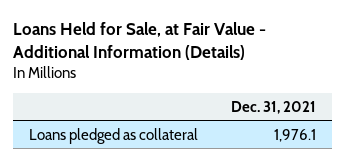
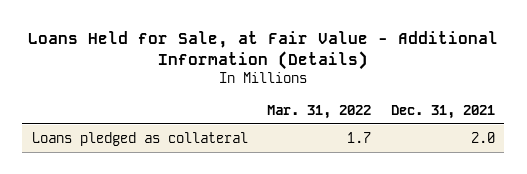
none -> [267,105,372,120] Mar. 31, 2022
[273,128,316,142] 1,976.1 -> [470,132,495,144] 2.0

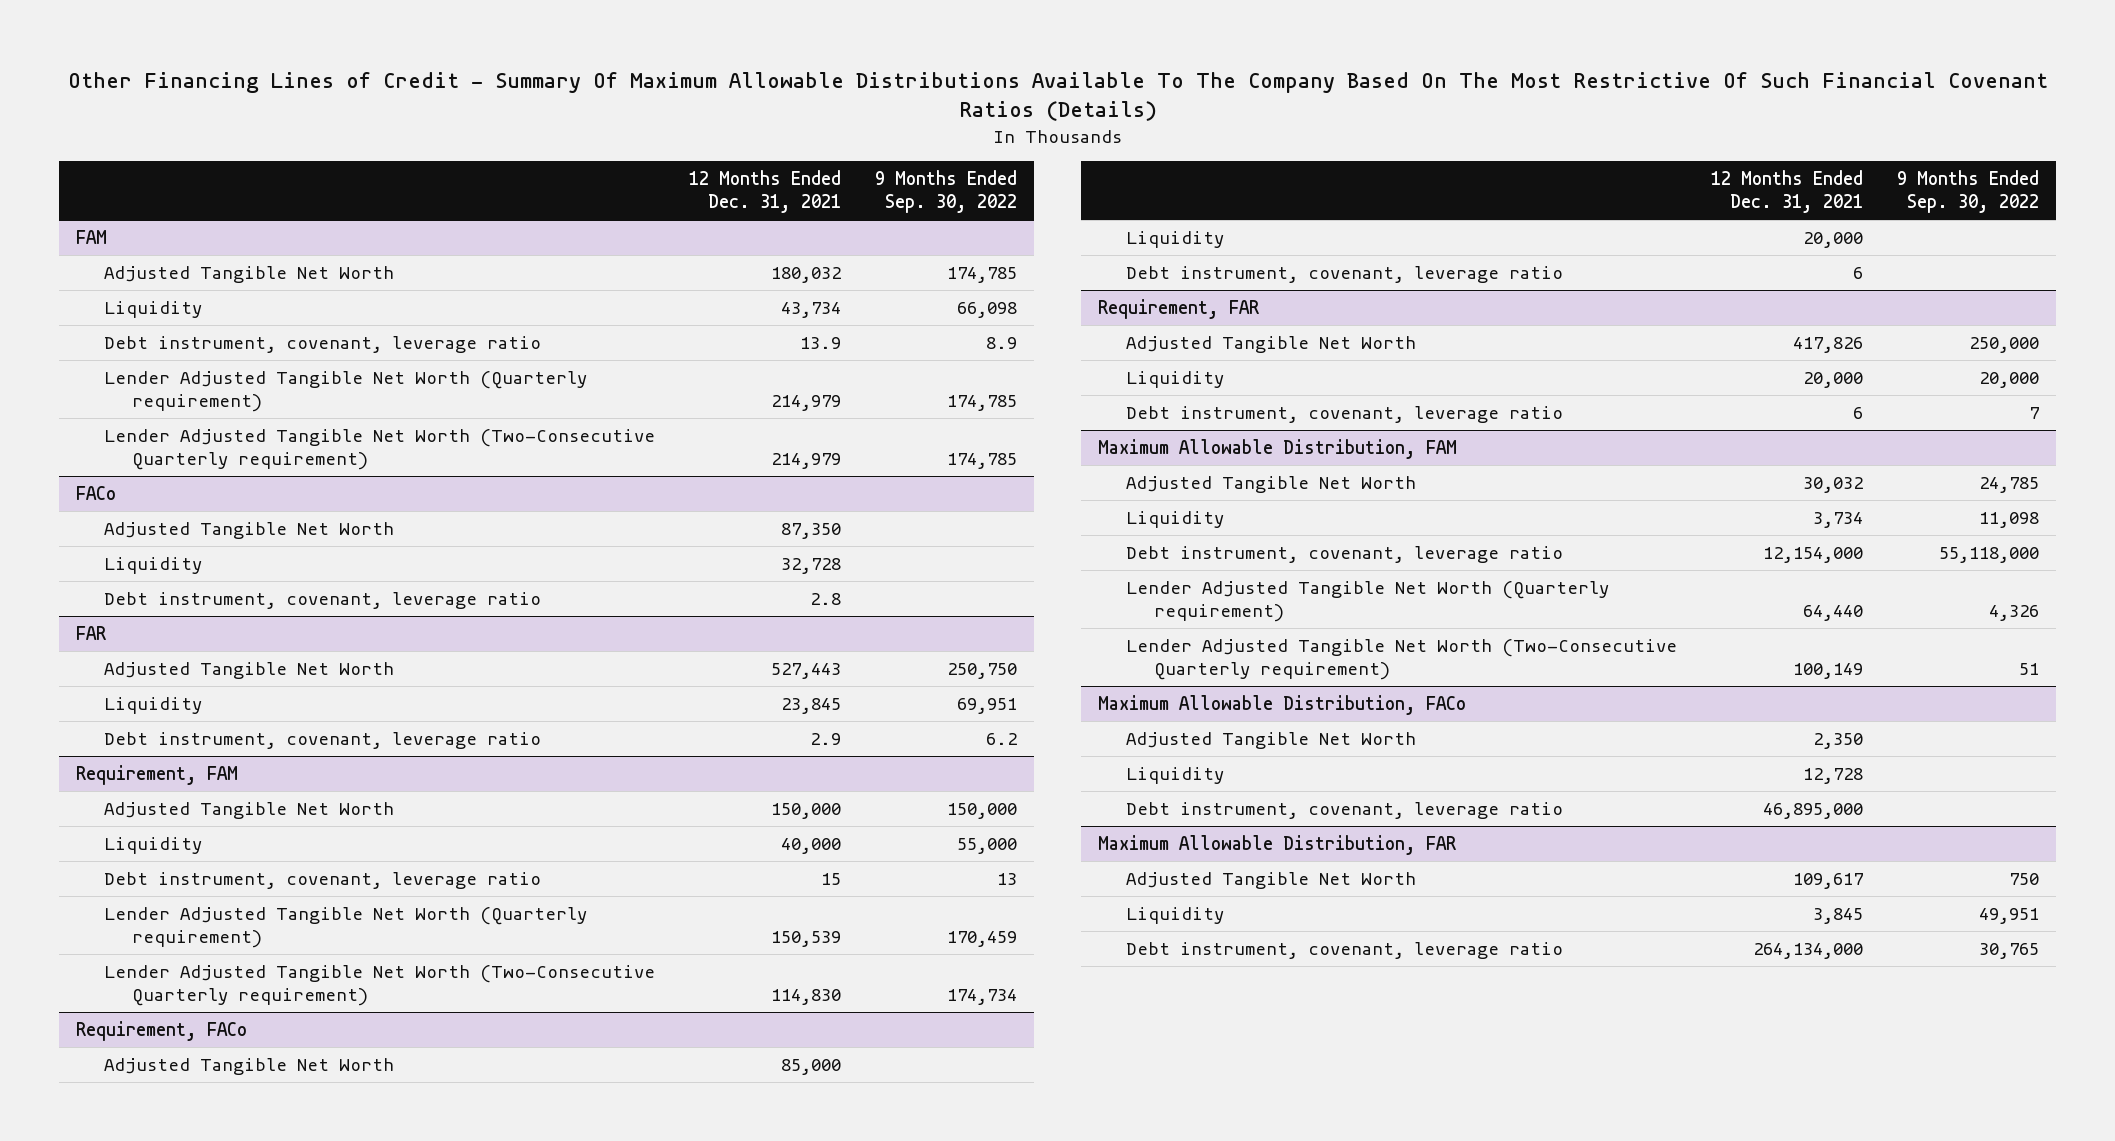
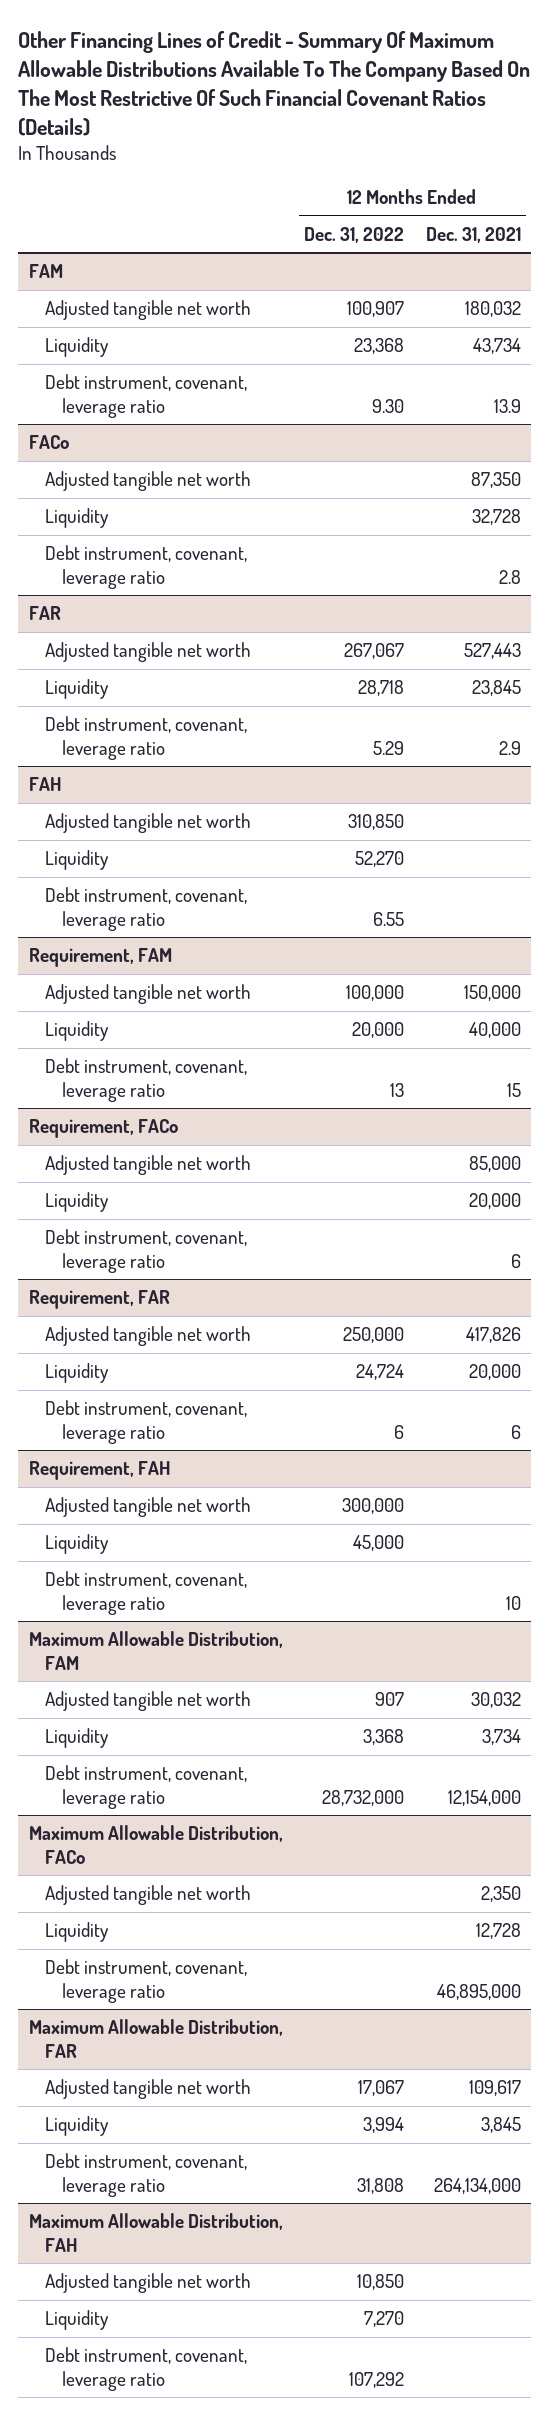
[875,170,1018,214] 9 Months Ended Sep. 30, 2022 -> none
none -> [304,226,405,243] Dec. 31, 2022
[104,265,395,283] Adjusted Tangible Net Worth -> [45,300,252,321] Adjusted tangible net worth
[104,370,588,412] Lender Adjusted Tangible Net Worth (Quarterly requirement) -> none
[104,428,656,470] Lender Adjusted Tangible Net Worth (Two-Consecutive Quarterly requirement) -> none
[104,521,395,539] Adjusted Tangible Net Worth -> [45,471,252,492] Adjusted tangible net worth
[104,661,395,679] Adjusted Tangible Net Worth -> [45,642,252,663] Adjusted tangible net worth
none -> [29,777,63,792] FAH
none -> [45,813,252,834] Adjusted tangible net worth
none -> [45,850,110,871] Liquidity
none -> [45,887,248,931] Debt instrument, covenant, leverage ratio
[104,801,395,819] Adjusted Tangible Net Worth -> [45,984,252,1005] Adjusted tangible net worth
[104,906,588,948] Lender Adjusted Tangible Net Worth (Quarterly requirement) -> none
[104,964,656,1006] Lender Adjusted Tangible Net Worth (Two-Consecutive Quarterly requirement) -> none
[104,1057,395,1075] Adjusted Tangible Net Worth -> [45,1155,252,1176] Adjusted tangible net worth
[1125,335,1416,353] Adjusted Tangible Net Worth -> [45,1326,252,1347] Adjusted tangible net worth
none -> [29,1461,172,1481] Requirement, FAH
none -> [45,1497,252,1518] Adjusted tangible net worth
none -> [45,1534,110,1555] Liquidity
none -> [45,1571,248,1615] Debt instrument, covenant, leverage ratio
[1125,475,1416,493] Adjusted Tangible Net Worth -> [45,1691,252,1712] Adjusted tangible net worth
[1125,580,1609,622] Lender Adjusted Tangible Net Worth (Quarterly requirement) -> none
[1125,638,1677,680] Lender Adjusted Tangible Net Worth (Two-Consecutive Quarterly requirement) -> none
[1125,731,1416,749] Adjusted Tangible Net Worth -> [45,1885,252,1906] Adjusted tangible net worth
[1125,871,1416,889] Adjusted Tangible Net Worth -> [45,2079,252,2100] Adjusted tangible net worth
none -> [29,2213,284,2252] Maximum Allowable Distribution, FAH
none -> [45,2273,252,2294] Adjusted tangible net worth
none -> [45,2310,110,2331] Liquidity
none -> [45,2347,248,2391] Debt instrument, covenant, leverage ratio

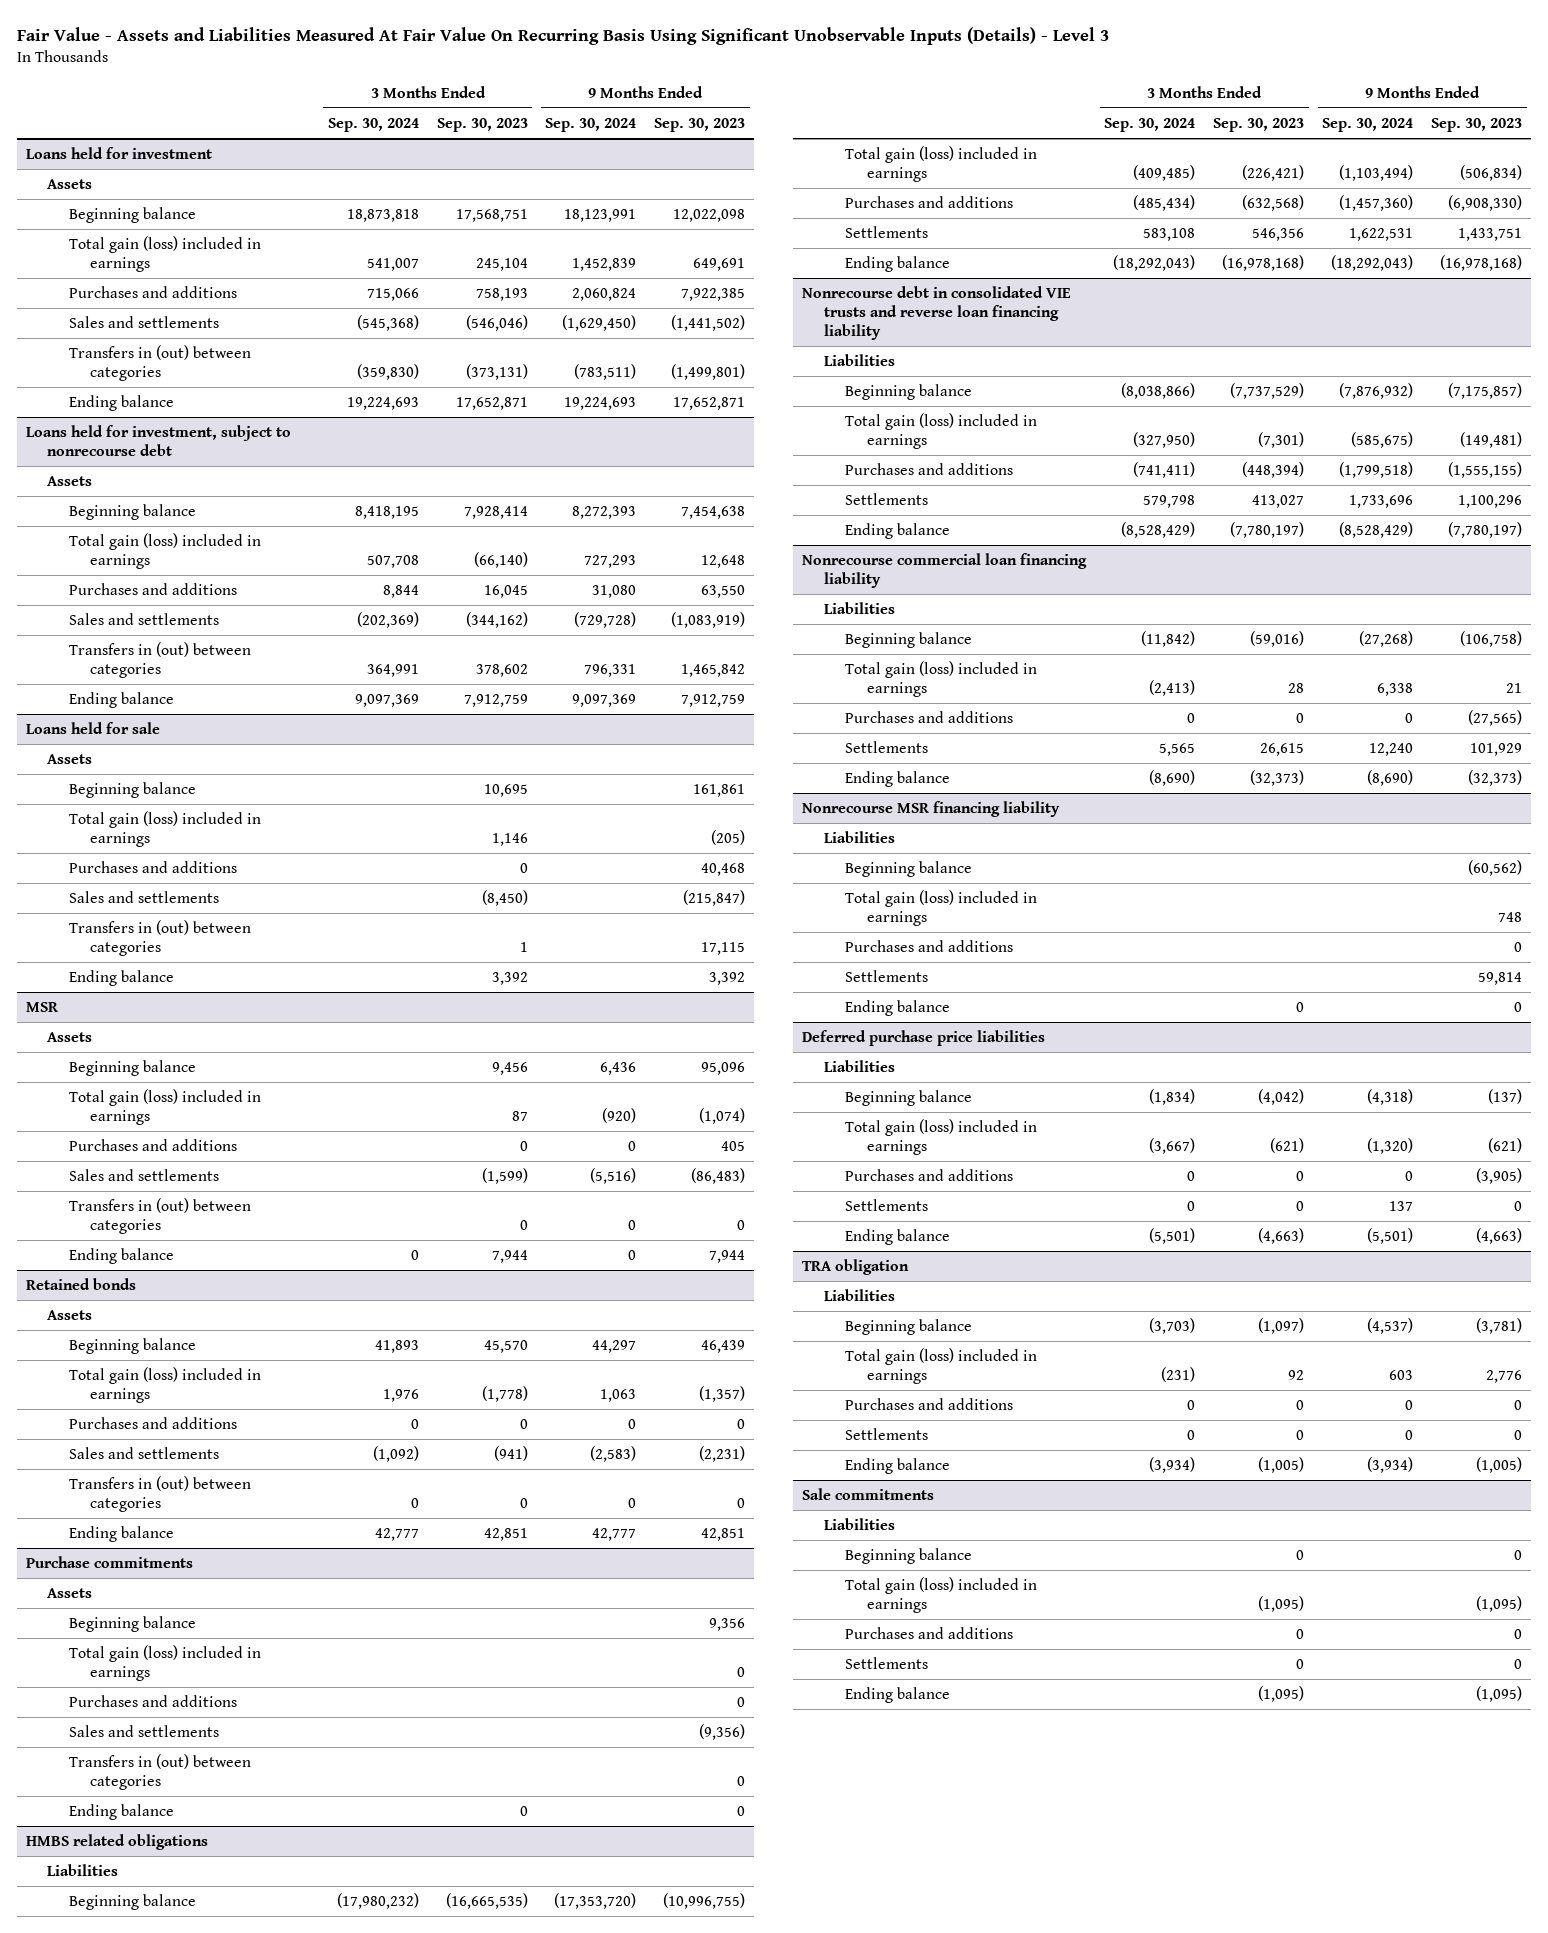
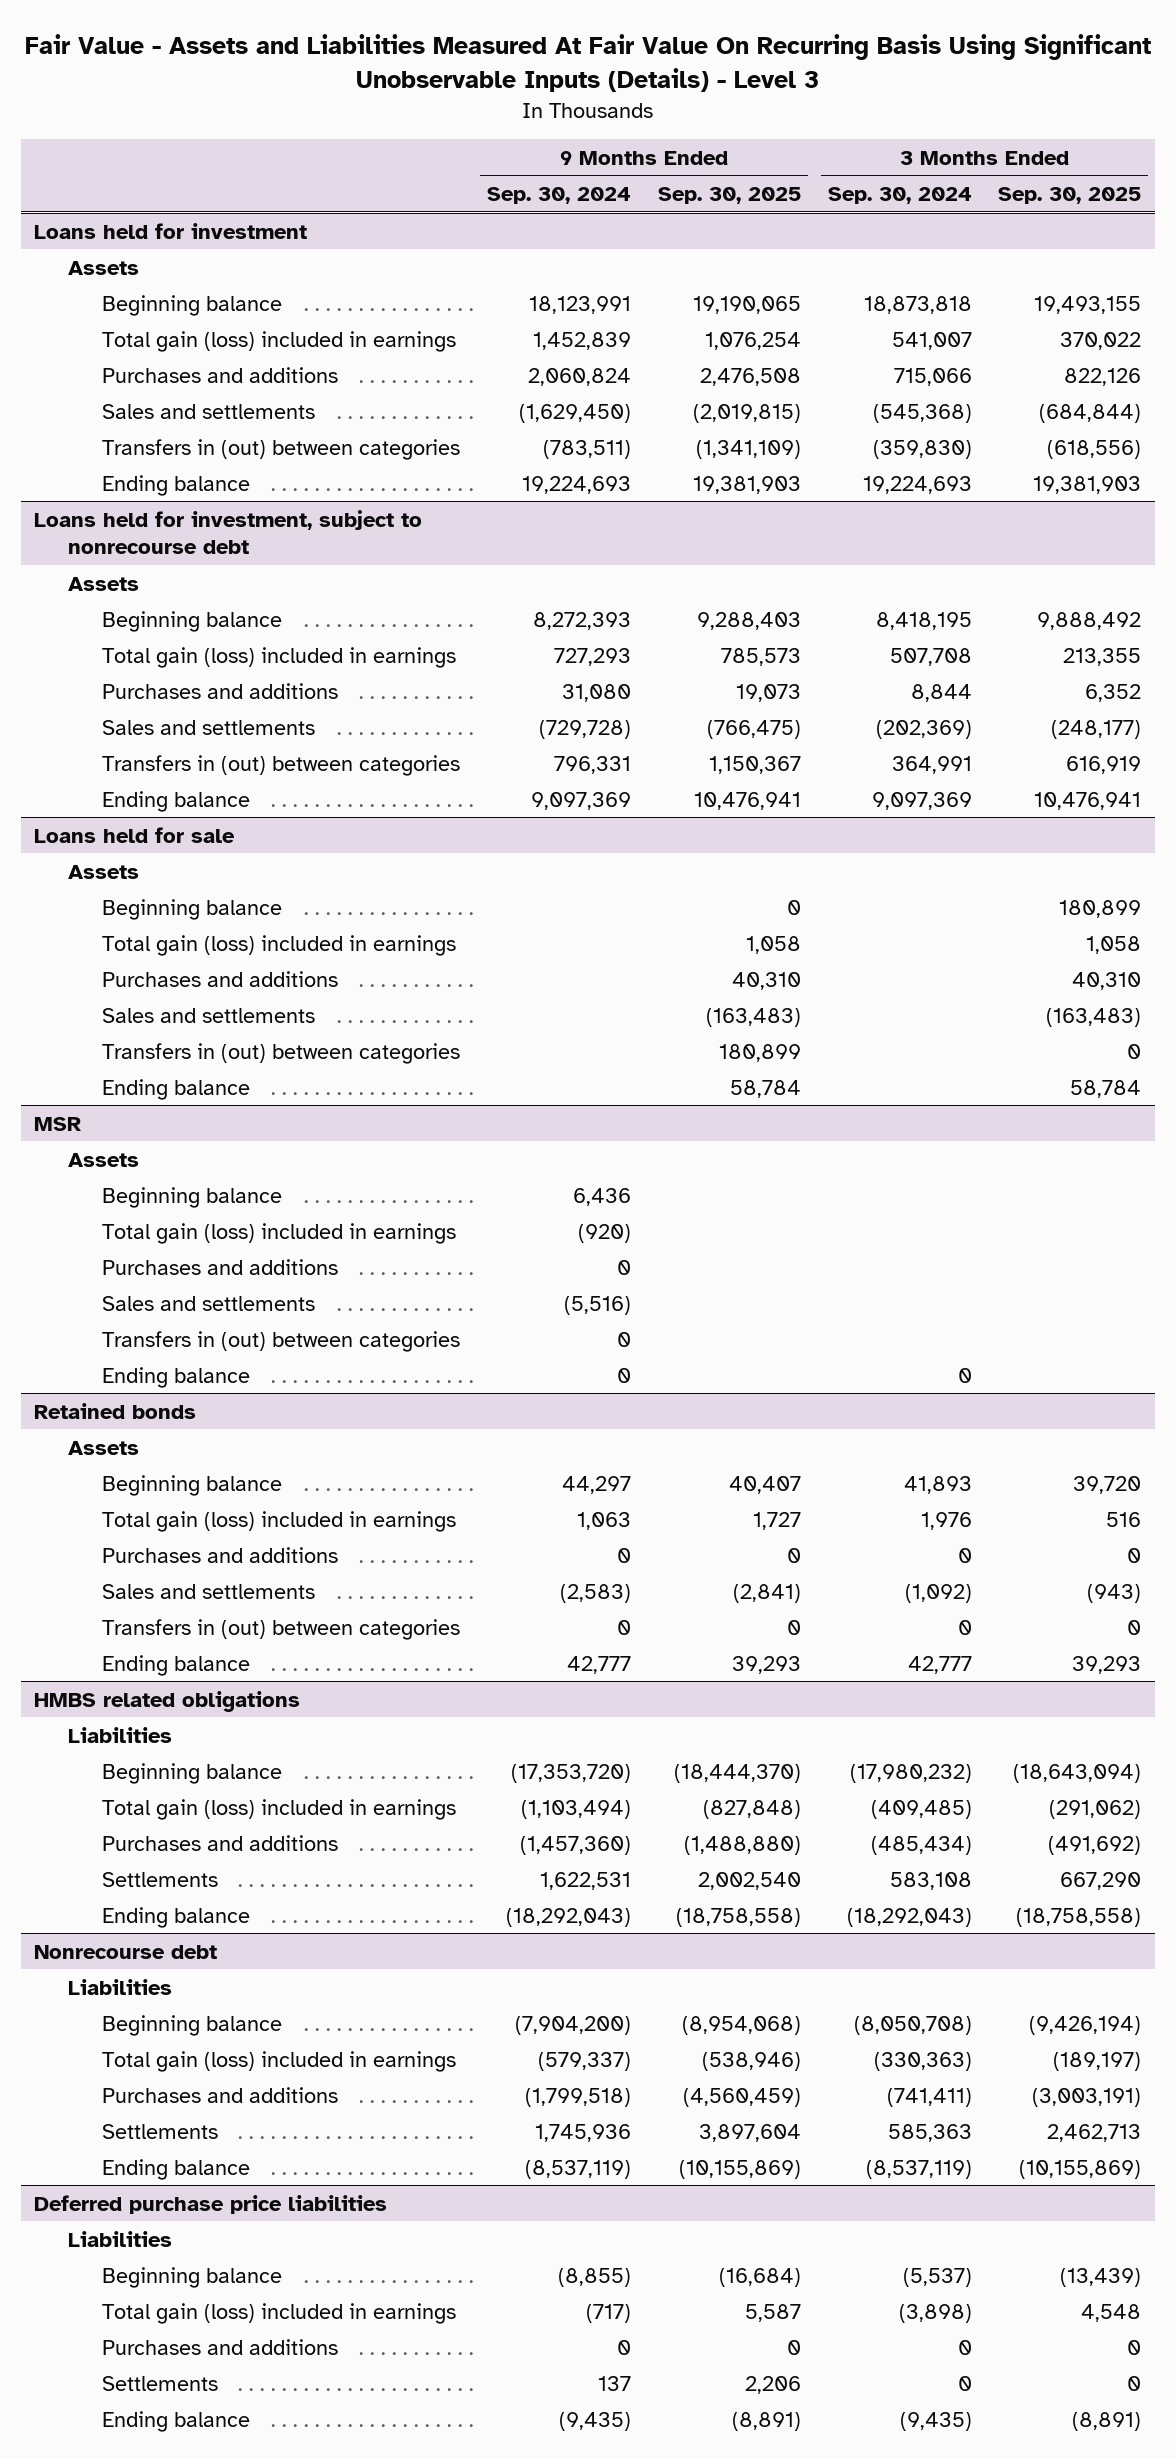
[436,117,528,132] Sep. 30, 2023 -> none
[654,117,746,132] Sep. 30, 2023 -> none
none -> [657,187,801,205] Sep. 30, 2025
none -> [998,187,1142,205] Sep. 30, 2025
[25,1555,193,1568] Purchase commitments -> none
[47,1587,93,1598] Assets -> none
[68,1615,196,1632] Beginning balance -> none
[68,1644,261,1682] Total gain (loss) included in earnings -> none
[68,1694,237,1707] Purchases and additions -> none
[68,1724,219,1737] Sales and settlements -> none
[68,1753,251,1791] Transfers in (out) between categories -> none
[68,1803,174,1820] Ending balance -> none
[802,285,1072,341] Nonrecourse debt in consolidated VIE trusts and reverse loan financing liability -> [34,1944,218,1959] Nonrecourse debt
[1121,382,1196,399] (8,038,866) -> [853,2015,972,2035] (8,050,708)
[1339,382,1414,399] (7,876,932) -> [515,2015,632,2035] (7,904,200)
[1133,432,1196,449] (327,950) -> [873,2051,972,2071] (330,363)
[1351,432,1414,449] (585,675) -> [538,2051,632,2071] (579,337)
[802,552,1088,589] Nonrecourse commercial loan financing liability -> none
[823,601,895,614] Liabilities -> none
[845,631,973,648] Beginning balance -> none
[845,660,1038,698] Total gain (loss) included in earnings -> none
[845,710,1014,723] Purchases and additions -> none
[845,740,929,753] Settlements -> none
[845,770,951,787] Ending balance -> none
[802,800,1061,817] Nonrecourse MSR financing liability -> none
[823,830,895,843] Liabilities -> none
[845,860,973,877] Beginning balance -> none
[845,889,1038,927] Total gain (loss) included in earnings -> none
[845,939,1014,952] Purchases and additions -> none
[845,969,929,982] Settlements -> none
[845,999,951,1016] Ending balance -> none
[1143,494,1196,508] 579,798 -> [887,2123,972,2142] 585,363
[1349,494,1414,508] 1,733,696 -> [535,2123,632,2142] 1,745,936
[1121,521,1196,538] (8,528,429) -> [865,2159,972,2179] (8,537,119)
[1339,521,1414,538] (8,528,429) -> [525,2159,632,2179] (8,537,119)
[1149,1088,1196,1105] (1,834) -> [902,2267,972,2287] (5,537)
[1367,1088,1414,1105] (4,318) -> [558,2267,632,2287] (8,855)
[1149,1138,1196,1155] (3,667) -> [898,2303,972,2323] (3,898)
[1367,1138,1414,1155] (1,320) -> [586,2303,632,2323] (717)
[802,1258,910,1275] TRA obligation -> none
[823,1288,895,1301] Liabilities -> none
[845,1318,973,1335] Beginning balance -> none
[845,1347,1038,1385] Total gain (loss) included in earnings -> none
[845,1397,1014,1410] Purchases and additions -> none
[845,1427,929,1440] Settlements -> none
[845,1457,951,1474] Ending balance -> none
[802,1487,935,1500] Sale commitments -> none
[823,1517,895,1530] Liabilities -> none
[845,1547,973,1564] Beginning balance -> none
[845,1576,1038,1614] Total gain (loss) included in earnings -> none
[845,1626,1014,1639] Purchases and additions -> none
[845,1656,929,1669] Settlements -> none
[845,1686,951,1703] Ending balance -> none
[1149,1227,1196,1244] (5,501) -> [899,2411,972,2431] (9,435)
[1367,1227,1414,1244] (5,501) -> [559,2411,632,2431] (9,435)

